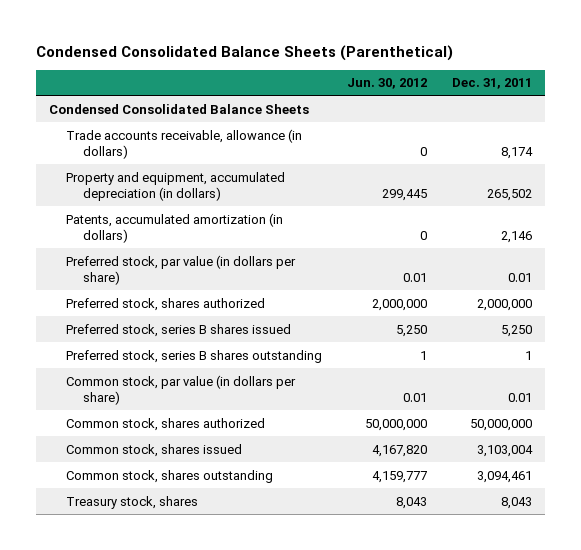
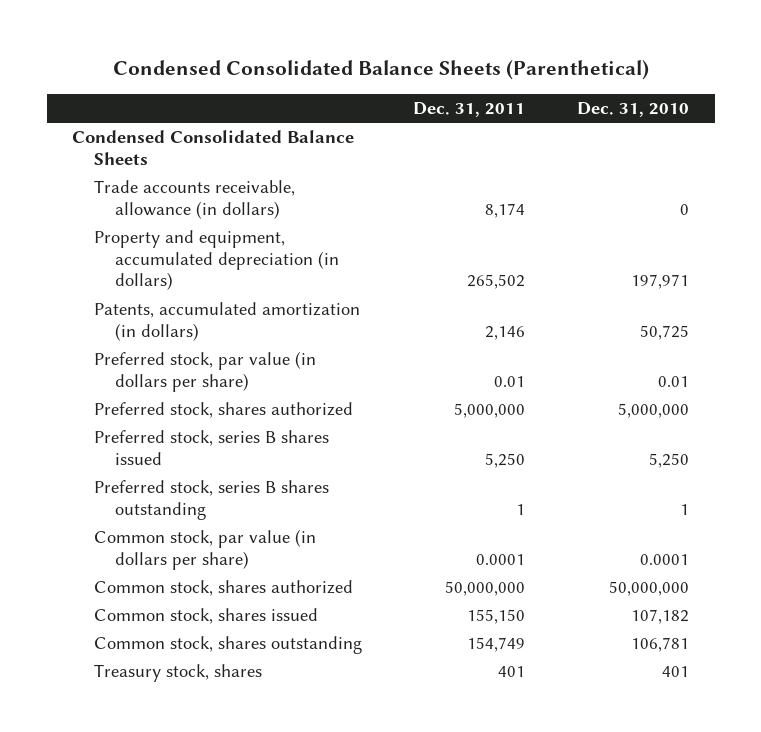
[346,78,427,90] Jun. 30, 2012 -> none
none -> [576,101,689,117] Dec. 31, 2010
[477,298,533,311] 2,000,000 -> [454,403,526,419] 5,000,000
[508,392,533,402] 0.01 -> [476,553,526,565] 0.0001
[477,444,534,457] 3,103,004 -> [467,609,526,625] 155,150
[477,470,533,483] 3,094,461 -> [467,637,526,653] 154,749
[501,496,533,509] 8,043 -> [498,666,526,678] 401

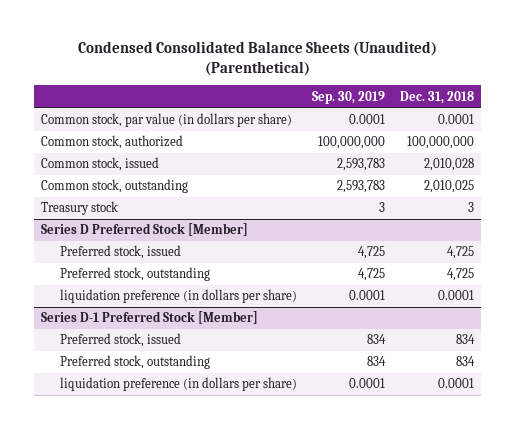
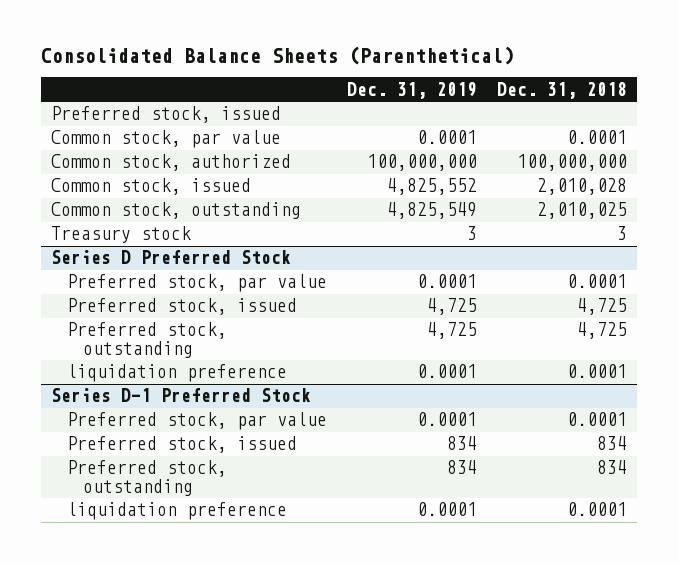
[77,41,437,76] Condensed Consolidated Balance Sheets (Unaudited) (Parenthetical) -> [40,46,514,66] Consolidated Balance Sheets (Parenthetical)
[311,90,385,104] Sep. 30, 2019 -> none
none -> [346,81,477,99] Dec. 31, 2019
none -> [50,106,281,124] Preferred stock, issued
[41,113,293,128] Common stock, par value (in dollars per share) -> [50,130,281,149] Common stock, par value
[41,223,249,237] Series D Preferred Stock [Member] -> [50,250,291,265] Series D Preferred Stock
none -> [66,274,327,293] Preferred stock, par value
[59,289,297,304] liquidation preference (in dollars per share) -> [66,364,287,383] liquidation preference
[41,311,259,325] Series D-1 Preferred Stock [Member] -> [50,388,311,403] Series D-1 Preferred Stock
none -> [66,412,327,431] Preferred stock, par value
[59,377,297,392] liquidation preference (in dollars per share) -> [66,502,287,521] liquidation preference

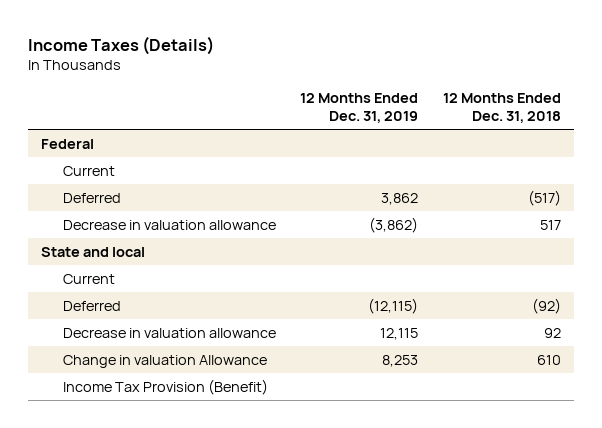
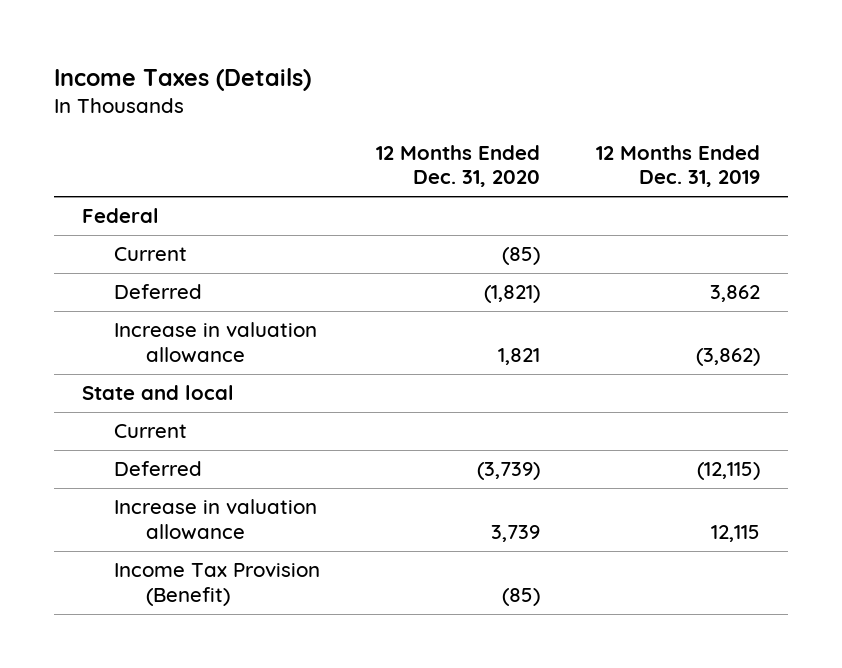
[443,93,562,123] 12 Months Ended Dec. 31, 2018 -> none
none -> [375,144,540,188] 12 Months Ended Dec. 31, 2020
[62,219,276,230] Decrease in valuation allowance -> [114,322,318,363] Increase in valuation allowance
[62,354,267,368] Change in valuation Allowance -> none
[62,327,276,338] Decrease in valuation allowance -> [114,499,318,540] Increase in valuation allowance

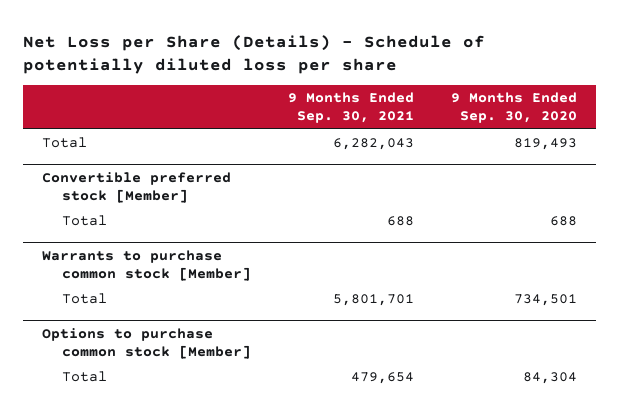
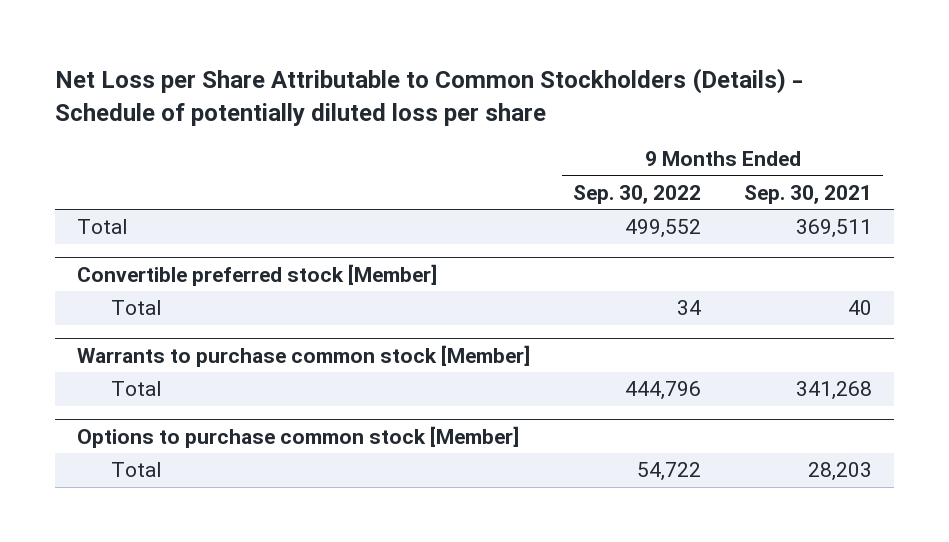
[23,34,486,74] Net Loss per Share (Details) - Schedule of potentially diluted loss per share -> [55,67,804,126] Net Loss per Share Attributable to Common Stockholders (Details) - Schedule of potentially diluted loss per share
[451,92,578,123] 9 Months Ended Sep. 30, 2020 -> none
none -> [573,184,702,204] Sep. 30, 2022
[332,138,414,151] 6,282,043 -> [796,219,873,239] 369,511
[386,216,414,227] 688 -> [848,300,873,316] 40
[332,294,414,307] 5,801,701 -> [796,381,873,401] 341,268
[350,372,414,385] 479,654 -> [808,462,873,482] 28,203

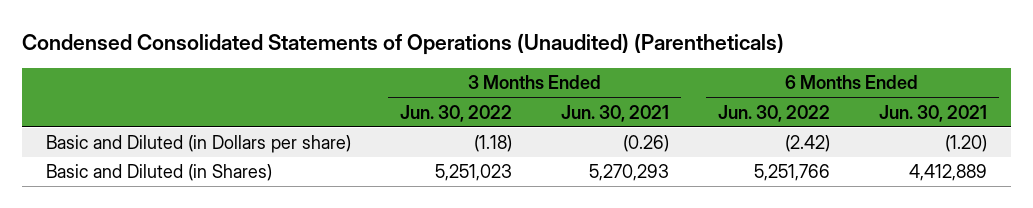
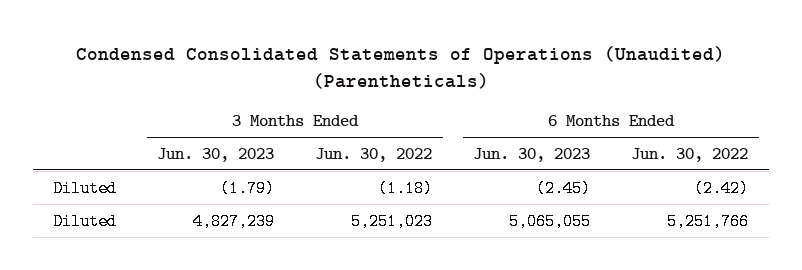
[561,104,670,122] Jun. 30, 2021 -> none
[878,104,987,122] Jun. 30, 2021 -> none
none -> [157,147,275,162] Jun. 30, 2023
none -> [473,147,591,162] Jun. 30, 2023
[46,135,352,154] Basic and Diluted (in Dollars per share) -> [53,179,118,197] Diluted
[46,164,273,182] Basic and Diluted (in Shares) -> [53,212,118,230] Diluted

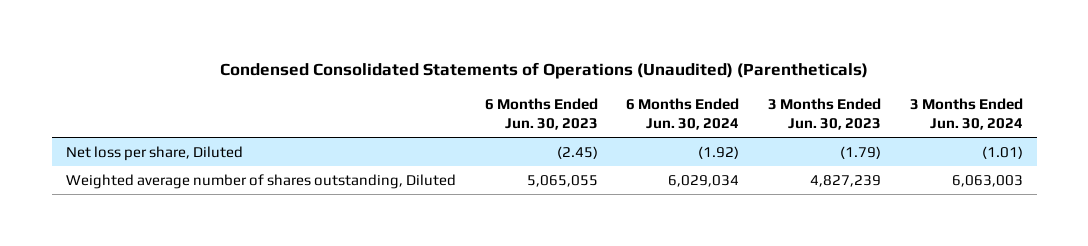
[315,147,433,162] Jun. 30, 2022 -> none
[631,147,749,162] Jun. 30, 2022 -> none
none -> [626,97,740,130] 6 Months Ended Jun. 30, 2024
none -> [909,97,1023,130] 3 Months Ended Jun. 30, 2024
[53,179,118,197] Diluted -> [65,146,243,162] Net loss per share, Diluted
[53,212,118,230] Diluted -> [65,174,456,190] Weighted average number of shares outstanding, Diluted

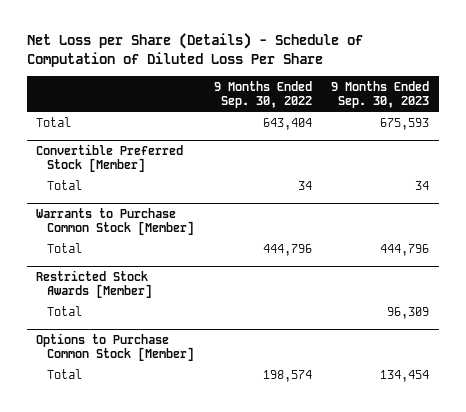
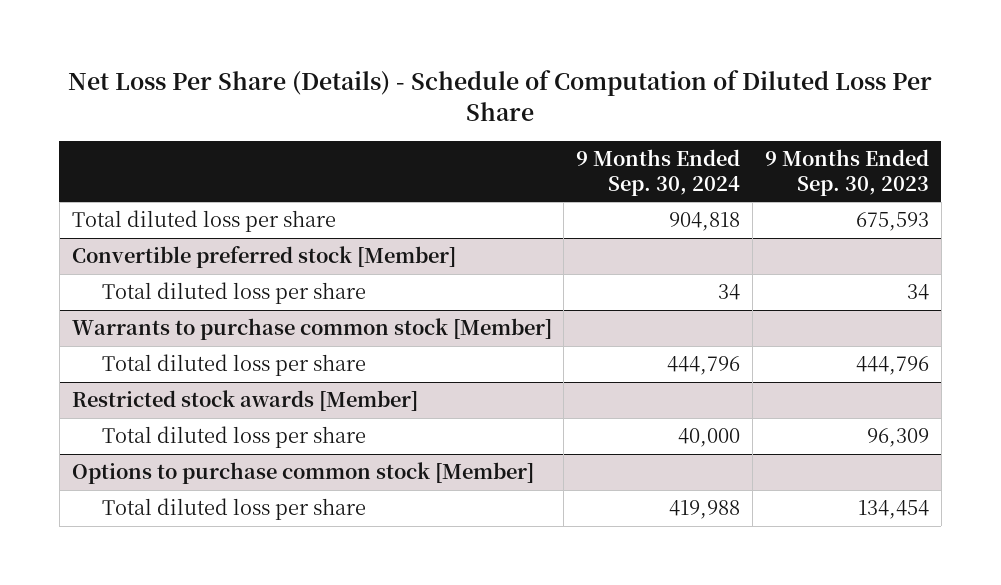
[26,33,363,68] Net Loss per Share (Details) - Schedule of Computation of Diluted Loss Per Share -> [68,70,933,122] Net Loss Per Share (Details) - Schedule of Computation of Diluted Loss Per Share
[213,80,312,109] 9 Months Ended Sep. 30, 2022 -> none
none -> [576,149,741,196] 9 Months Ended Sep. 30, 2024
[36,116,72,127] Total -> [71,210,336,233] Total diluted loss per share
[36,143,184,172] Convertible Preferred Stock [Member] -> [71,246,456,269] Convertible preferred stock [Member]
[47,179,83,190] Total -> [102,282,367,305] Total diluted loss per share
[36,207,195,235] Warrants to Purchase Common Stock [Member] -> [71,318,552,341] Warrants to purchase common stock [Member]
[47,242,83,253] Total -> [102,354,367,377] Total diluted loss per share
[36,269,153,298] Restricted Stock Awards [Member] -> [71,390,418,412] Restricted stock awards [Member]
[47,305,83,316] Total -> [102,426,367,449] Total diluted loss per share
[36,332,195,361] Options to Purchase Common Stock [Member] -> [71,462,534,485] Options to purchase common stock [Member]
[47,368,83,379] Total -> [102,498,367,521] Total diluted loss per share

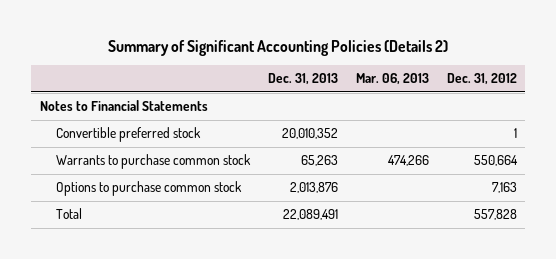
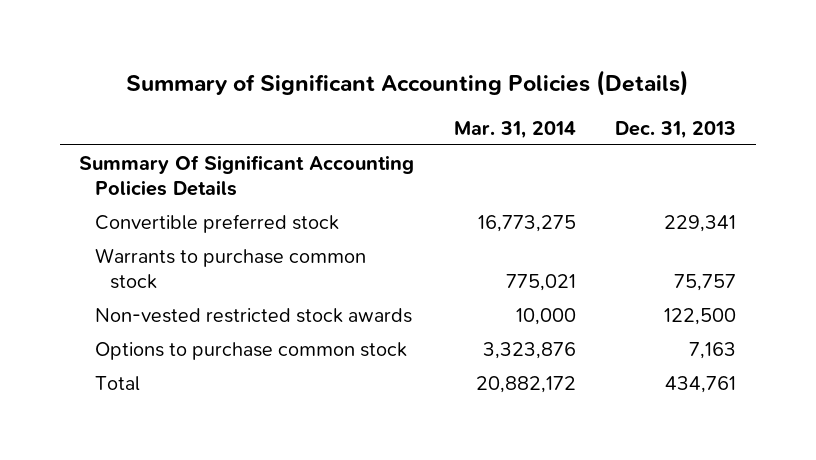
[108,39,449,56] Summary of Significant Accounting Policies (Details 2) -> [125,69,689,96] Summary of Significant Accounting Policies (Details)
[355,73,429,86] Mar. 06, 2013 -> none
[446,73,517,86] Dec. 31, 2012 -> none
none -> [453,120,576,139] Mar. 31, 2014
[39,100,208,112] Notes to Financial Statements -> none
none -> [79,154,415,196] Summary Of Significant Accounting Policies Details
[282,128,339,140] 20,010,352 -> [664,214,737,232] 229,341
[301,155,339,167] 65,263 -> [674,273,737,291] 75,757
none -> [94,307,412,323] Non-vested restricted stock awards
[290,182,339,194] 2,013,876 -> [689,341,737,359] 7,163
[283,209,339,221] 22,089,491 -> [665,375,737,393] 434,761

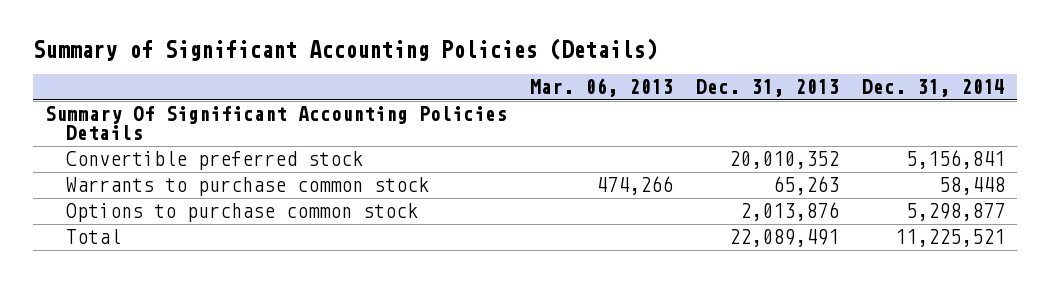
[453,120,576,139] Mar. 31, 2014 -> none
none -> [529,78,673,98] Mar. 06, 2013
none -> [862,79,1006,98] Dec. 31, 2014
[94,307,412,323] Non-vested restricted stock awards -> none
[664,214,737,232] 229,341 -> [729,151,840,170] 20,010,352
[674,273,737,291] 75,757 -> [773,176,840,196] 65,263
[689,341,737,359] 7,163 -> [740,202,840,222] 2,013,876
[665,375,737,393] 434,761 -> [729,229,840,248] 22,089,491

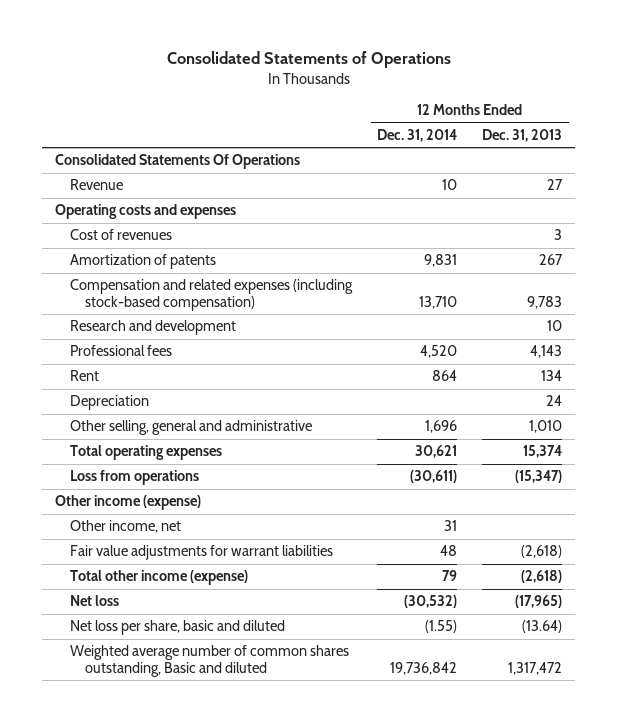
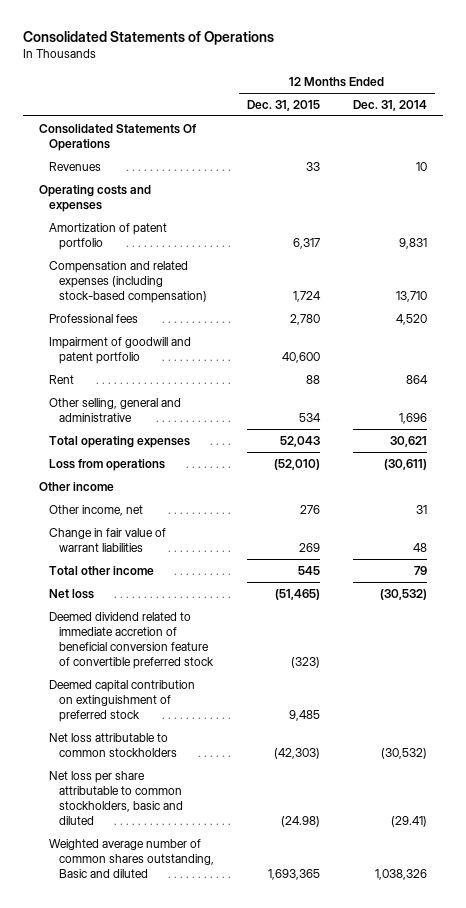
[482,128,563,142] Dec. 31, 2013 -> none
none -> [246,100,320,112] Dec. 31, 2015
[69,179,123,191] Revenue -> [49,161,102,171] Revenues
[69,229,172,241] Cost of revenues -> none
[69,254,216,270] Amortization of patents -> [49,222,168,250] Amortization of patent portfolio
[69,320,236,336] Research and development -> none
none -> [49,336,192,364] Impairment of goodwill and patent portfolio
[69,395,149,411] Depreciation -> none
[54,495,201,511] Other income (expense) -> [39,481,115,491] Other income
[69,545,333,561] Fair value adjustments for warrant liabilities -> [49,527,167,552] Change in fair value of warrant liabilities
[69,570,248,586] Total other income (expense) -> [49,565,155,575] Total other income
none -> [49,611,215,670] Deemed dividend related to immediate accretion of beneficial conversion feature of convertible preferred stock
none -> [49,679,196,723] Deemed capital contribution on extinguishment of preferred stock
none -> [49,732,178,757] Net loss attributable to common stockholders
[69,620,285,636] Net loss per share, basic and diluted -> [49,770,184,826] Net loss per share attributable to common stockholders, basic and diluted
[425,620,458,634] (1.55) -> [390,816,427,828] (29.41)
[390,662,458,676] 19,736,842 -> [374,869,427,881] 1,038,326

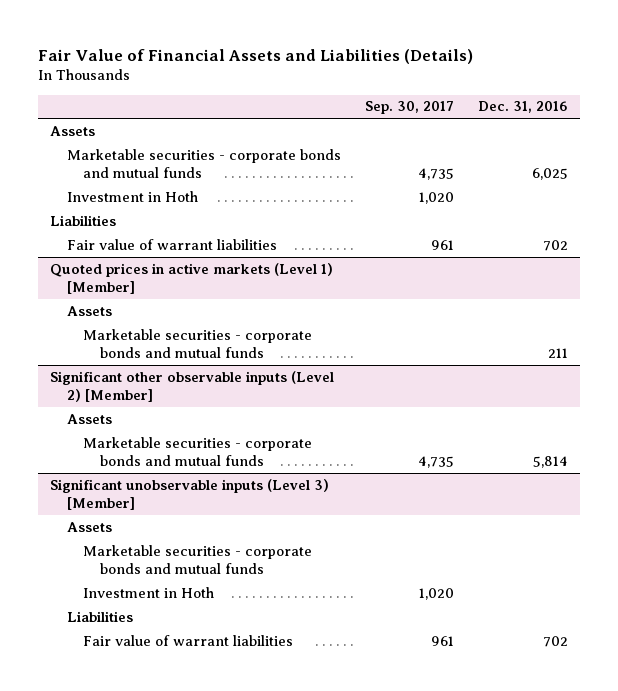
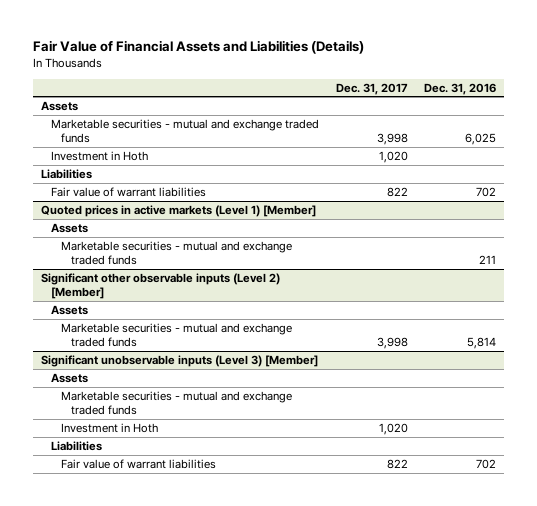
[364,101,454,115] Sep. 30, 2017 -> none
none -> [335,82,408,95] Dec. 31, 2017
[66,148,341,178] Marketable securities - corporate bonds and mutual funds -> [50,118,319,143] Marketable securities - mutual and exchange traded funds
[83,328,313,358] Marketable securities - corporate bonds and mutual funds -> [60,240,292,265] Marketable securities - mutual and exchange traded funds
[83,436,313,466] Marketable securities - corporate bonds and mutual funds -> [60,322,292,347] Marketable securities - mutual and exchange traded funds
[83,544,313,574] Marketable securities - corporate bonds and mutual funds -> [60,390,292,415] Marketable securities - mutual and exchange traded funds

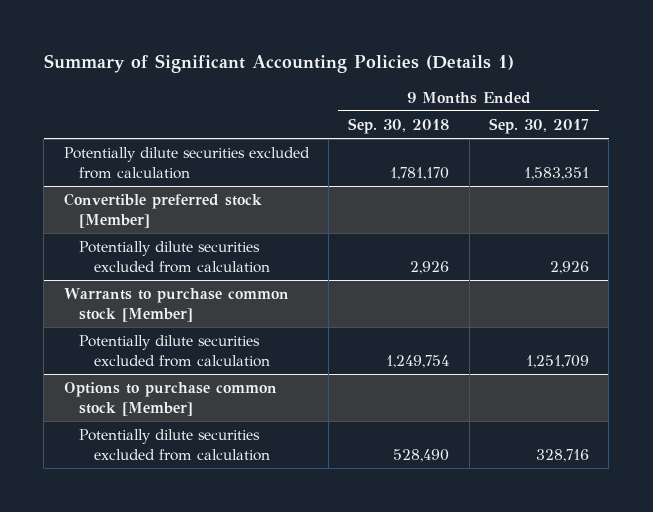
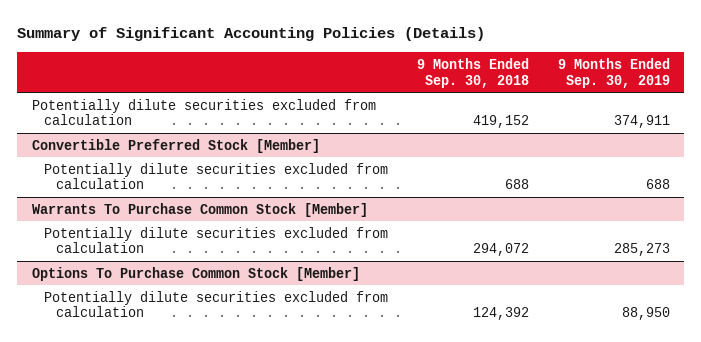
[43,54,514,74] Summary of Significant Accounting Policies (Details 1) -> [17,27,486,42] Summary of Significant Accounting Policies (Details)
[489,117,590,134] Sep. 30, 2017 -> none
none -> [557,57,670,88] 9 Months Ended Sep. 30, 2019
[390,167,450,181] 1,781,170 -> [472,115,529,129] 419,152
[63,193,262,229] Convertible preferred stock [Member] -> [31,138,320,153] Convertible Preferred Stock [Member]
[410,261,450,275] 2,926 -> [504,179,529,190] 688
[63,288,289,323] Warrants to purchase common stock [Member] -> [31,202,368,217] Warrants To Purchase Common Stock [Member]
[386,355,450,369] 1,249,754 -> [472,243,529,257] 294,072
[63,382,277,417] Options to purchase common stock [Member] -> [31,266,360,281] Options To Purchase Common Stock [Member]
[393,449,450,463] 528,490 -> [472,307,529,321] 124,392

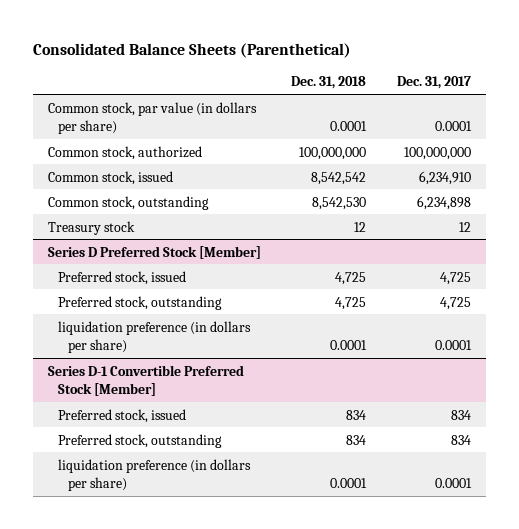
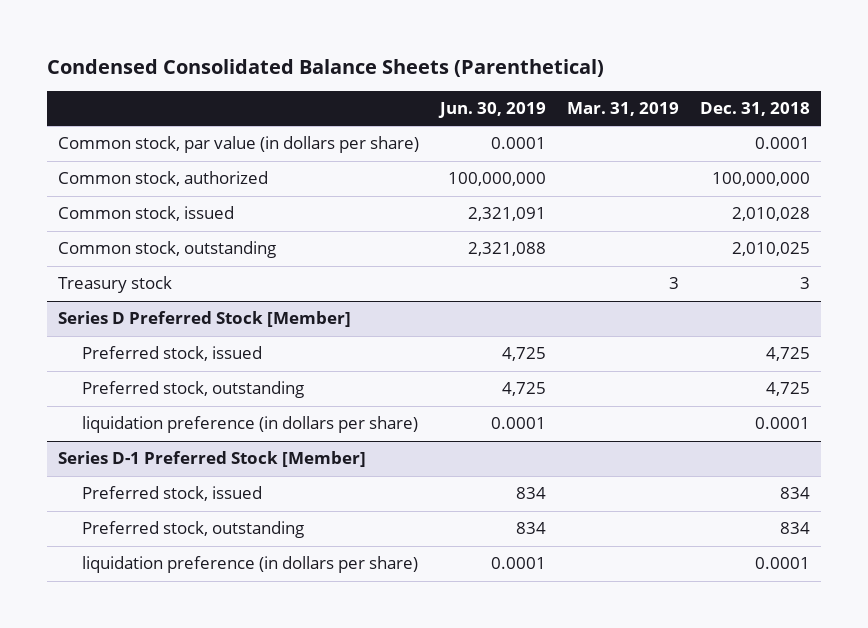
[32,42,351,58] Consolidated Balance Sheets (Parenthetical) -> [47,58,605,77] Condensed Consolidated Balance Sheets (Parenthetical)
[396,76,471,90] Dec. 31, 2017 -> none
none -> [437,101,546,118] Jun. 30, 2019
none -> [567,101,680,116] Mar. 31, 2019
[311,171,367,185] 8,542,542 -> [732,207,811,222] 2,010,028
[312,196,367,210] 8,542,530 -> [732,242,811,257] 2,010,025
[354,221,367,232] 12 -> [800,277,811,290] 3
[47,364,244,396] Series D-1 Convertible Preferred Stock [Member] -> [57,451,366,468] Series D-1 Preferred Stock [Member]

